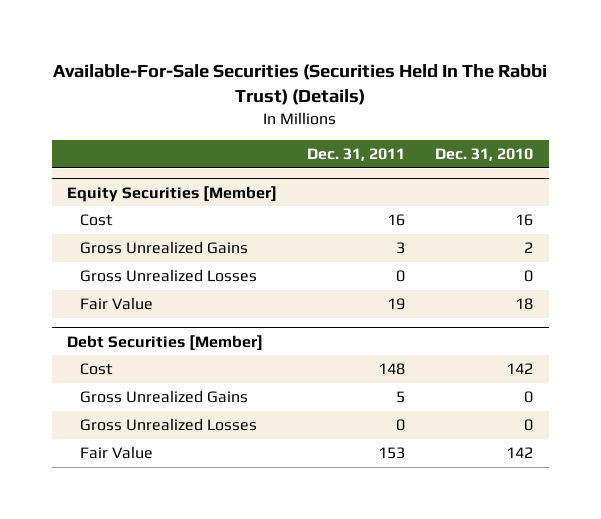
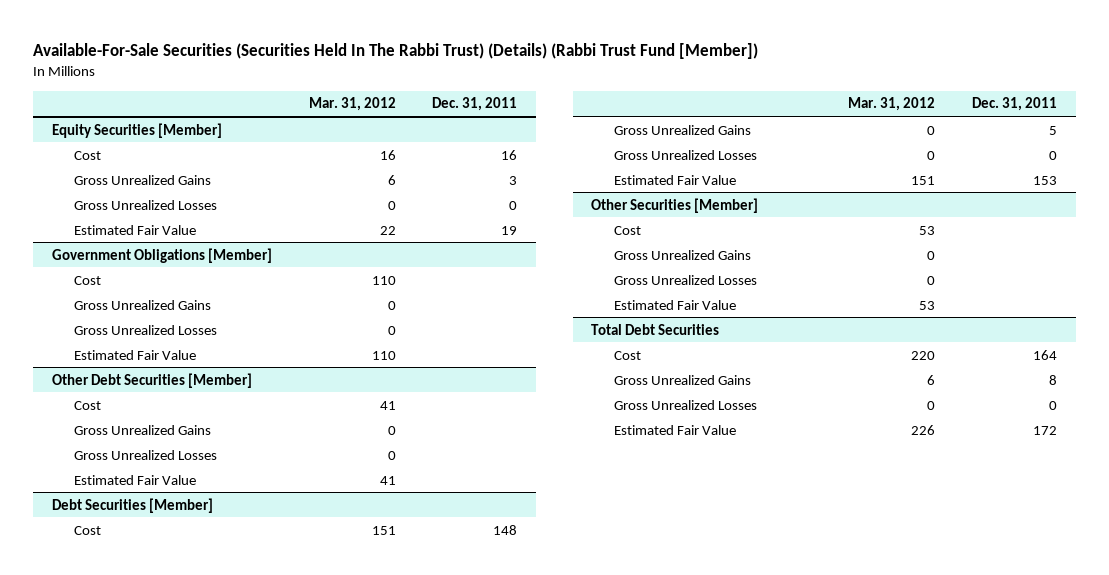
[53,63,548,105] Available-For-Sale Securities (Securities Held In The Rabbi Trust) (Details) -> [33,43,759,60] Available-For-Sale Securities (Securities Held In The Rabbi Trust) (Details) (Rabbi Trust Fund [Member])
[435,148,534,162] Dec. 31, 2010 -> none
none -> [308,97,396,112] Mar. 31, 2012
[79,297,153,311] Fair Value -> [74,224,197,235] Estimated Fair Value
none -> [51,247,272,263] Government Obligations [Member]
none -> [74,275,102,285] Cost
none -> [74,299,212,310] Gross Unrealized Gains
none -> [74,324,218,335] Gross Unrealized Losses
none -> [74,349,197,360] Estimated Fair Value
none -> [51,372,252,388] Other Debt Securities [Member]
none -> [74,400,102,410] Cost
none -> [74,424,212,435] Gross Unrealized Gains
none -> [74,449,218,460] Gross Unrealized Losses
none -> [74,474,197,485] Estimated Fair Value
[79,446,153,460] Fair Value -> [613,174,736,185] Estimated Fair Value
none -> [591,197,759,213] Other Securities [Member]
none -> [613,225,641,235] Cost
none -> [613,249,751,260] Gross Unrealized Gains
none -> [613,274,757,285] Gross Unrealized Losses
none -> [613,299,736,310] Estimated Fair Value
none -> [591,323,720,335] Total Debt Securities
none -> [613,350,641,360] Cost
none -> [613,374,751,385] Gross Unrealized Gains
none -> [613,399,757,410] Gross Unrealized Losses
none -> [613,424,736,435] Estimated Fair Value

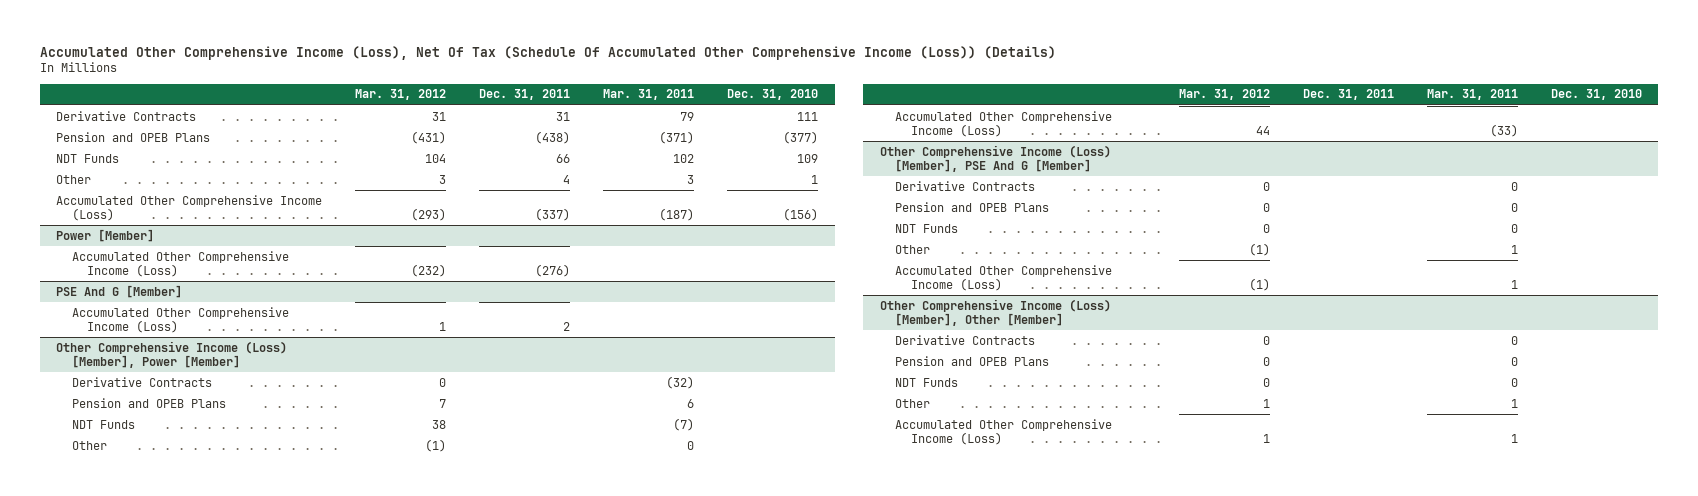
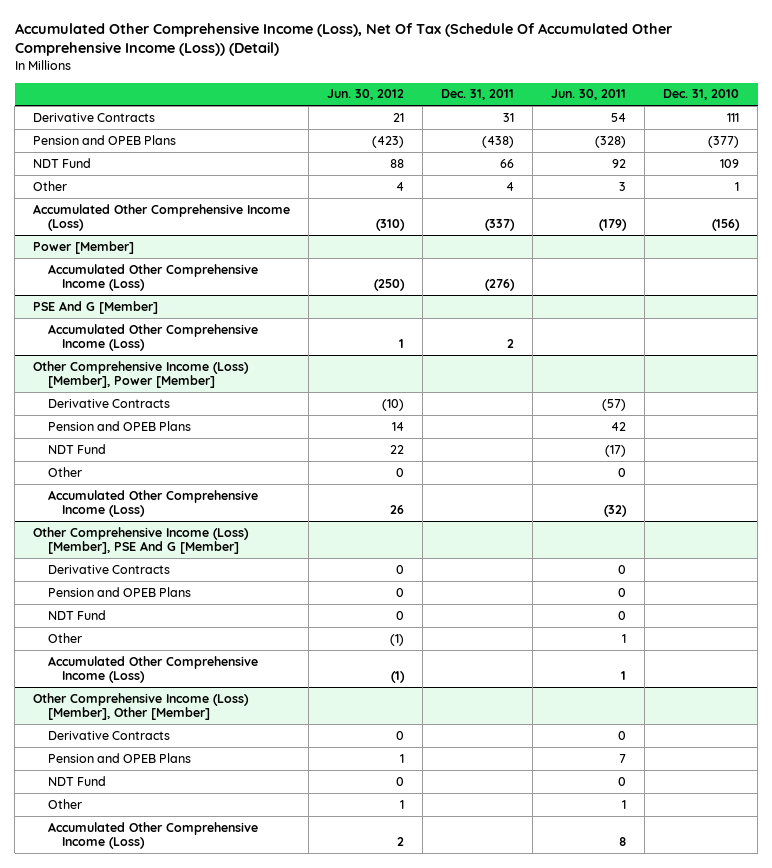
[39,46,1056,61] Accumulated Other Comprehensive Income (Loss), Net Of Tax (Schedule Of Accumulated Other Comprehensive Income (Loss)) (Details) -> [14,23,672,57] Accumulated Other Comprehensive Income (Loss), Net Of Tax (Schedule Of Accumulated Other Comprehensive Income (Loss)) (Detail)
[355,89,447,101] Mar. 31, 2012 -> none
[603,89,695,101] Mar. 31, 2011 -> none
none -> [327,89,405,101] Jun. 30, 2012
none -> [551,89,627,101] Jun. 30, 2011
[56,153,120,163] NDT Funds -> [33,157,92,168] NDT Fund
[71,419,135,429] NDT Funds -> [47,443,106,454] NDT Fund
[895,223,959,233] NDT Funds -> [47,609,106,620] NDT Fund
[895,377,959,387] NDT Funds -> [47,775,106,786] NDT Fund

